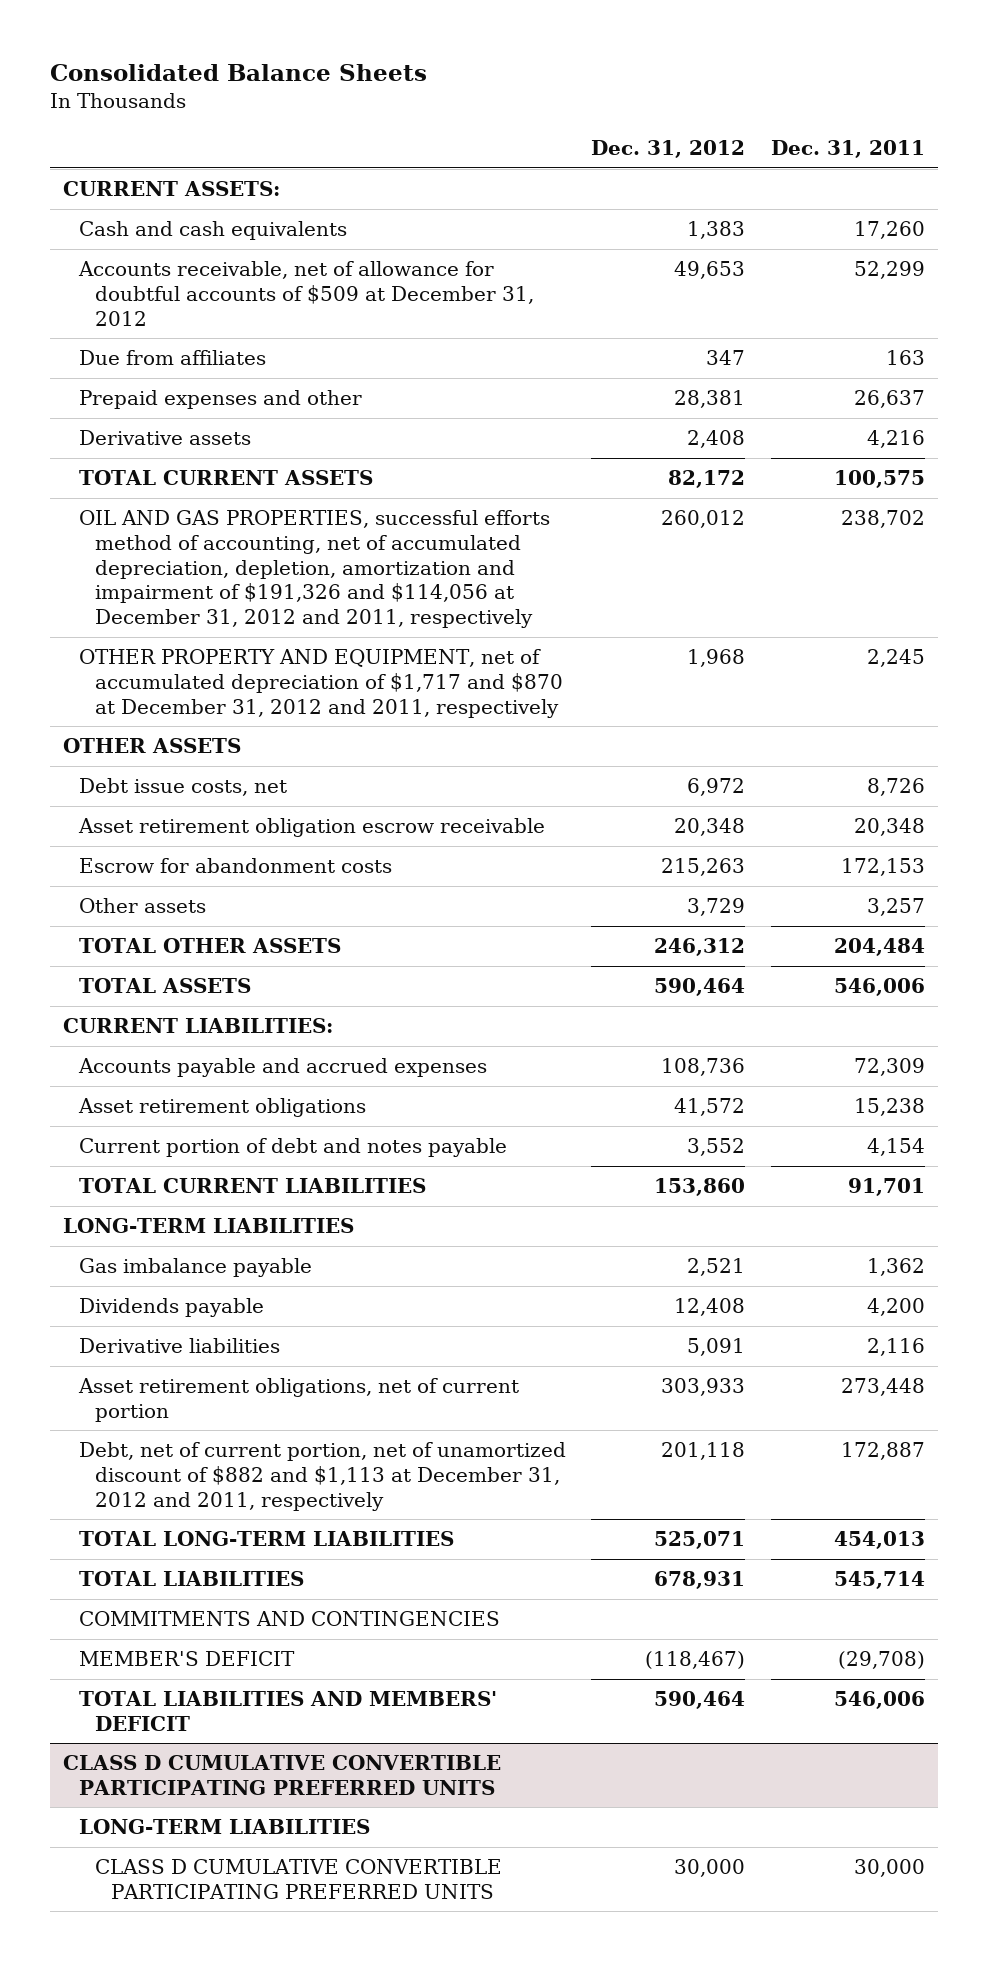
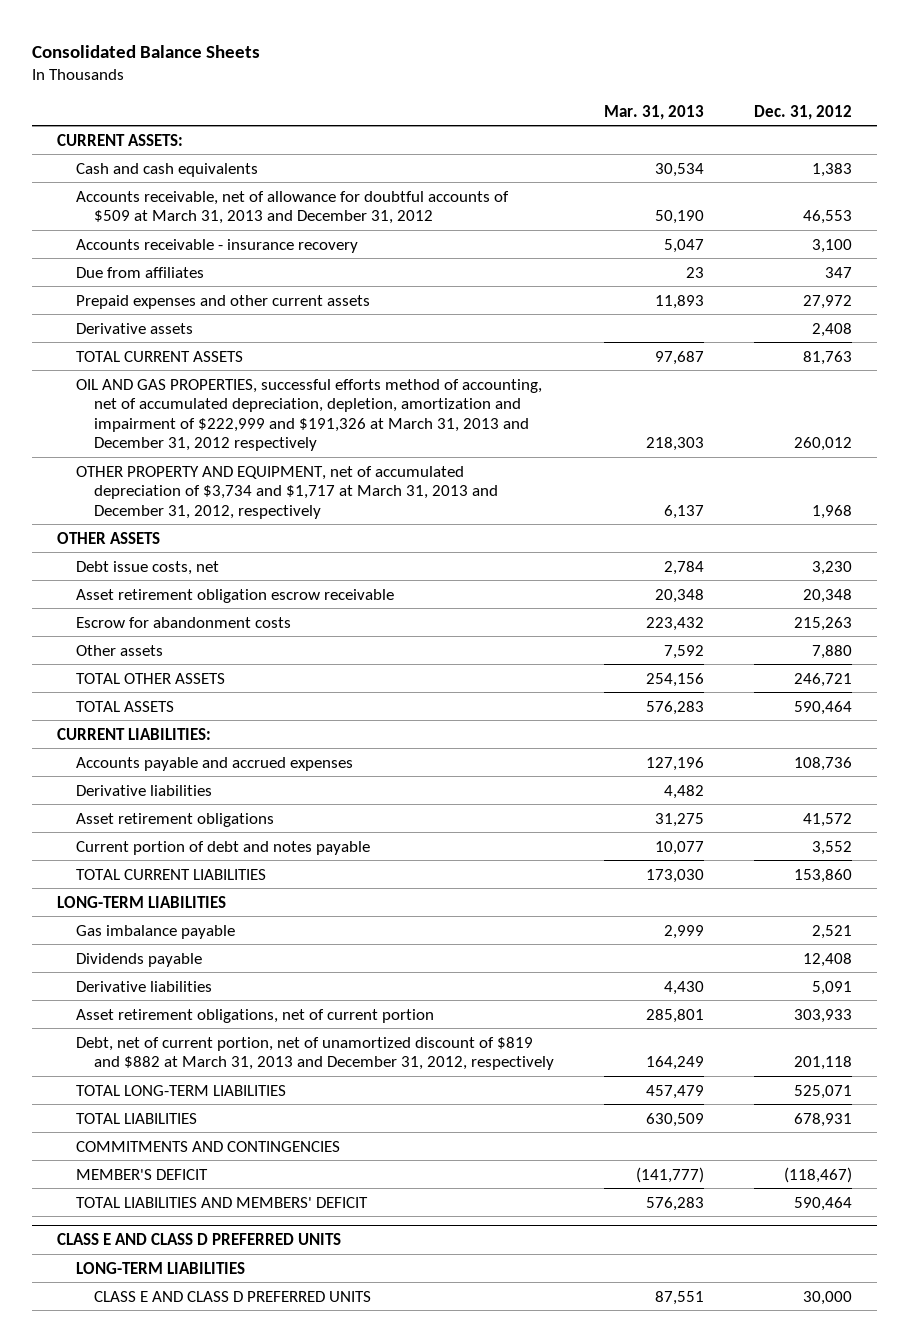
[770,140,925,159] Dec. 31, 2011 -> none
none -> [603,104,704,120] Mar. 31, 2013
[77,261,534,326] Accounts receivable, net of allowance for doubtful accounts of $509 at December 31, 2012 -> [75,190,509,225] Accounts receivable, net of allowance for doubtful accounts of $509 at March 31, 2013 and December 31, 2012
[674,261,746,280] 49,653 -> [802,210,852,225] 46,553
none -> [75,238,358,253] Accounts receivable - insurance recovery
[78,390,362,410] Prepaid expenses and other -> [75,294,370,309] Prepaid expenses and other current assets
[674,390,746,409] 28,381 -> [802,294,852,309] 27,972
[668,470,746,489] 82,172 -> [802,350,852,365] 81,763
[78,510,550,629] OIL AND GAS PROPERTIES, successful efforts method of accounting, net of accumulated depreciation, depletion, amortization and impairment of $191,326 and $114,056 at December 31, 2012 and 2011, respectively -> [75,378,542,452] OIL AND GAS PROPERTIES, successful efforts method of accounting, net of accumulated depreciation, depletion, amortization and impairment of $222,999 and $191,326 at March 31, 2013 and December 31, 2012 respectively
[78,649,563,718] OTHER PROPERTY AND EQUIPMENT, net of accumulated depreciation of $1,717 and $870 at December 31, 2012 and 2011, respectively -> [75,465,499,519] OTHER PROPERTY AND EQUIPMENT, net of accumulated depreciation of $3,734 and $1,717 at March 31, 2013 and December 31, 2012, respectively
[687,778,746,797] 6,972 -> [811,560,852,575] 3,230
[687,898,746,917] 3,729 -> [811,644,852,659] 7,880
[654,938,746,957] 246,312 -> [793,672,852,687] 246,721
none -> [75,784,212,796] Derivative liabilities
[78,1442,566,1511] Debt, net of current portion, net of unamortized discount of $882 and $1,113 at December 31, 2012 and 2011, respectively -> [75,1036,555,1071] Debt, net of current portion, net of unamortized discount of $819 and $882 at March 31, 2013 and December 31, 2012, respectively
[63,1755,502,1795] CLASS D CUMULATIVE CONVERTIBLE PARTICIPATING PREFERRED UNITS -> none
none -> [56,1233,341,1246] CLASS E AND CLASS D PREFERRED UNITS
[94,1859,502,1899] CLASS D CUMULATIVE CONVERTIBLE PARTICIPATING PREFERRED UNITS -> [94,1290,372,1302] CLASS E AND CLASS D PREFERRED UNITS

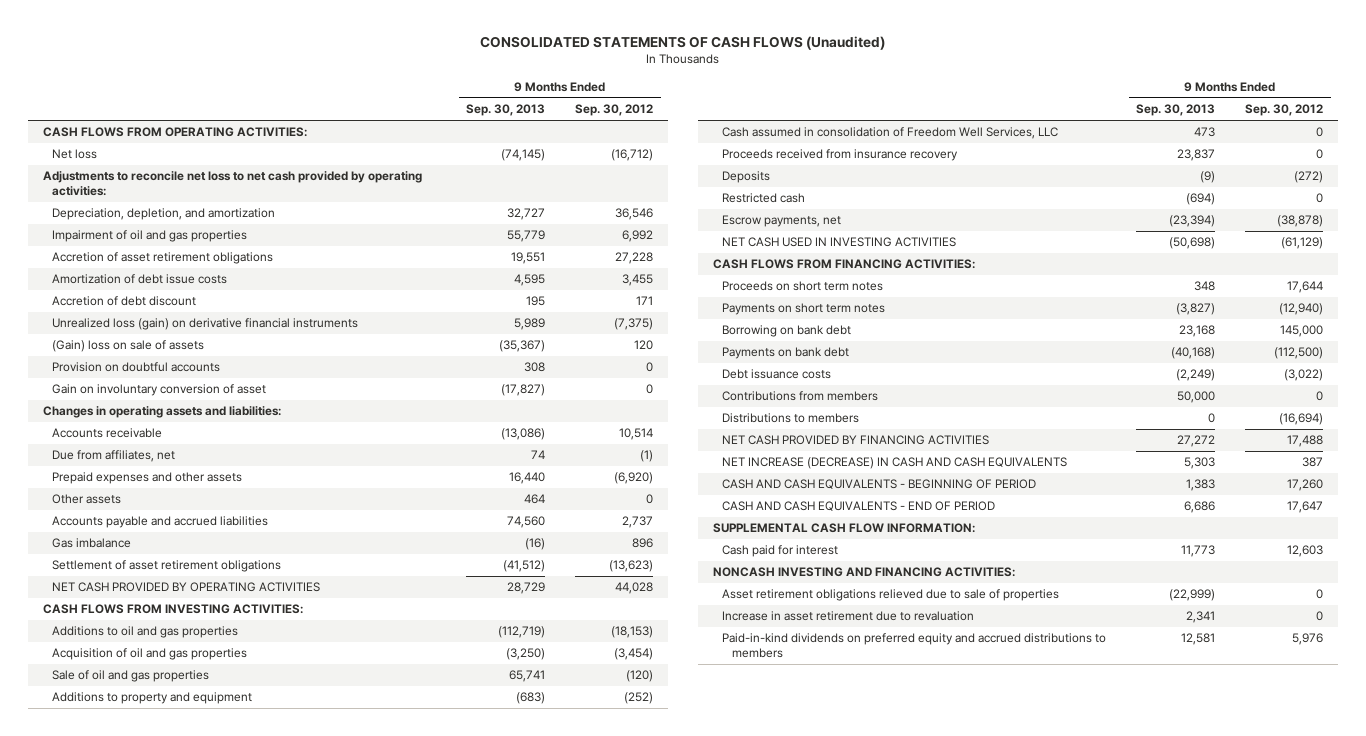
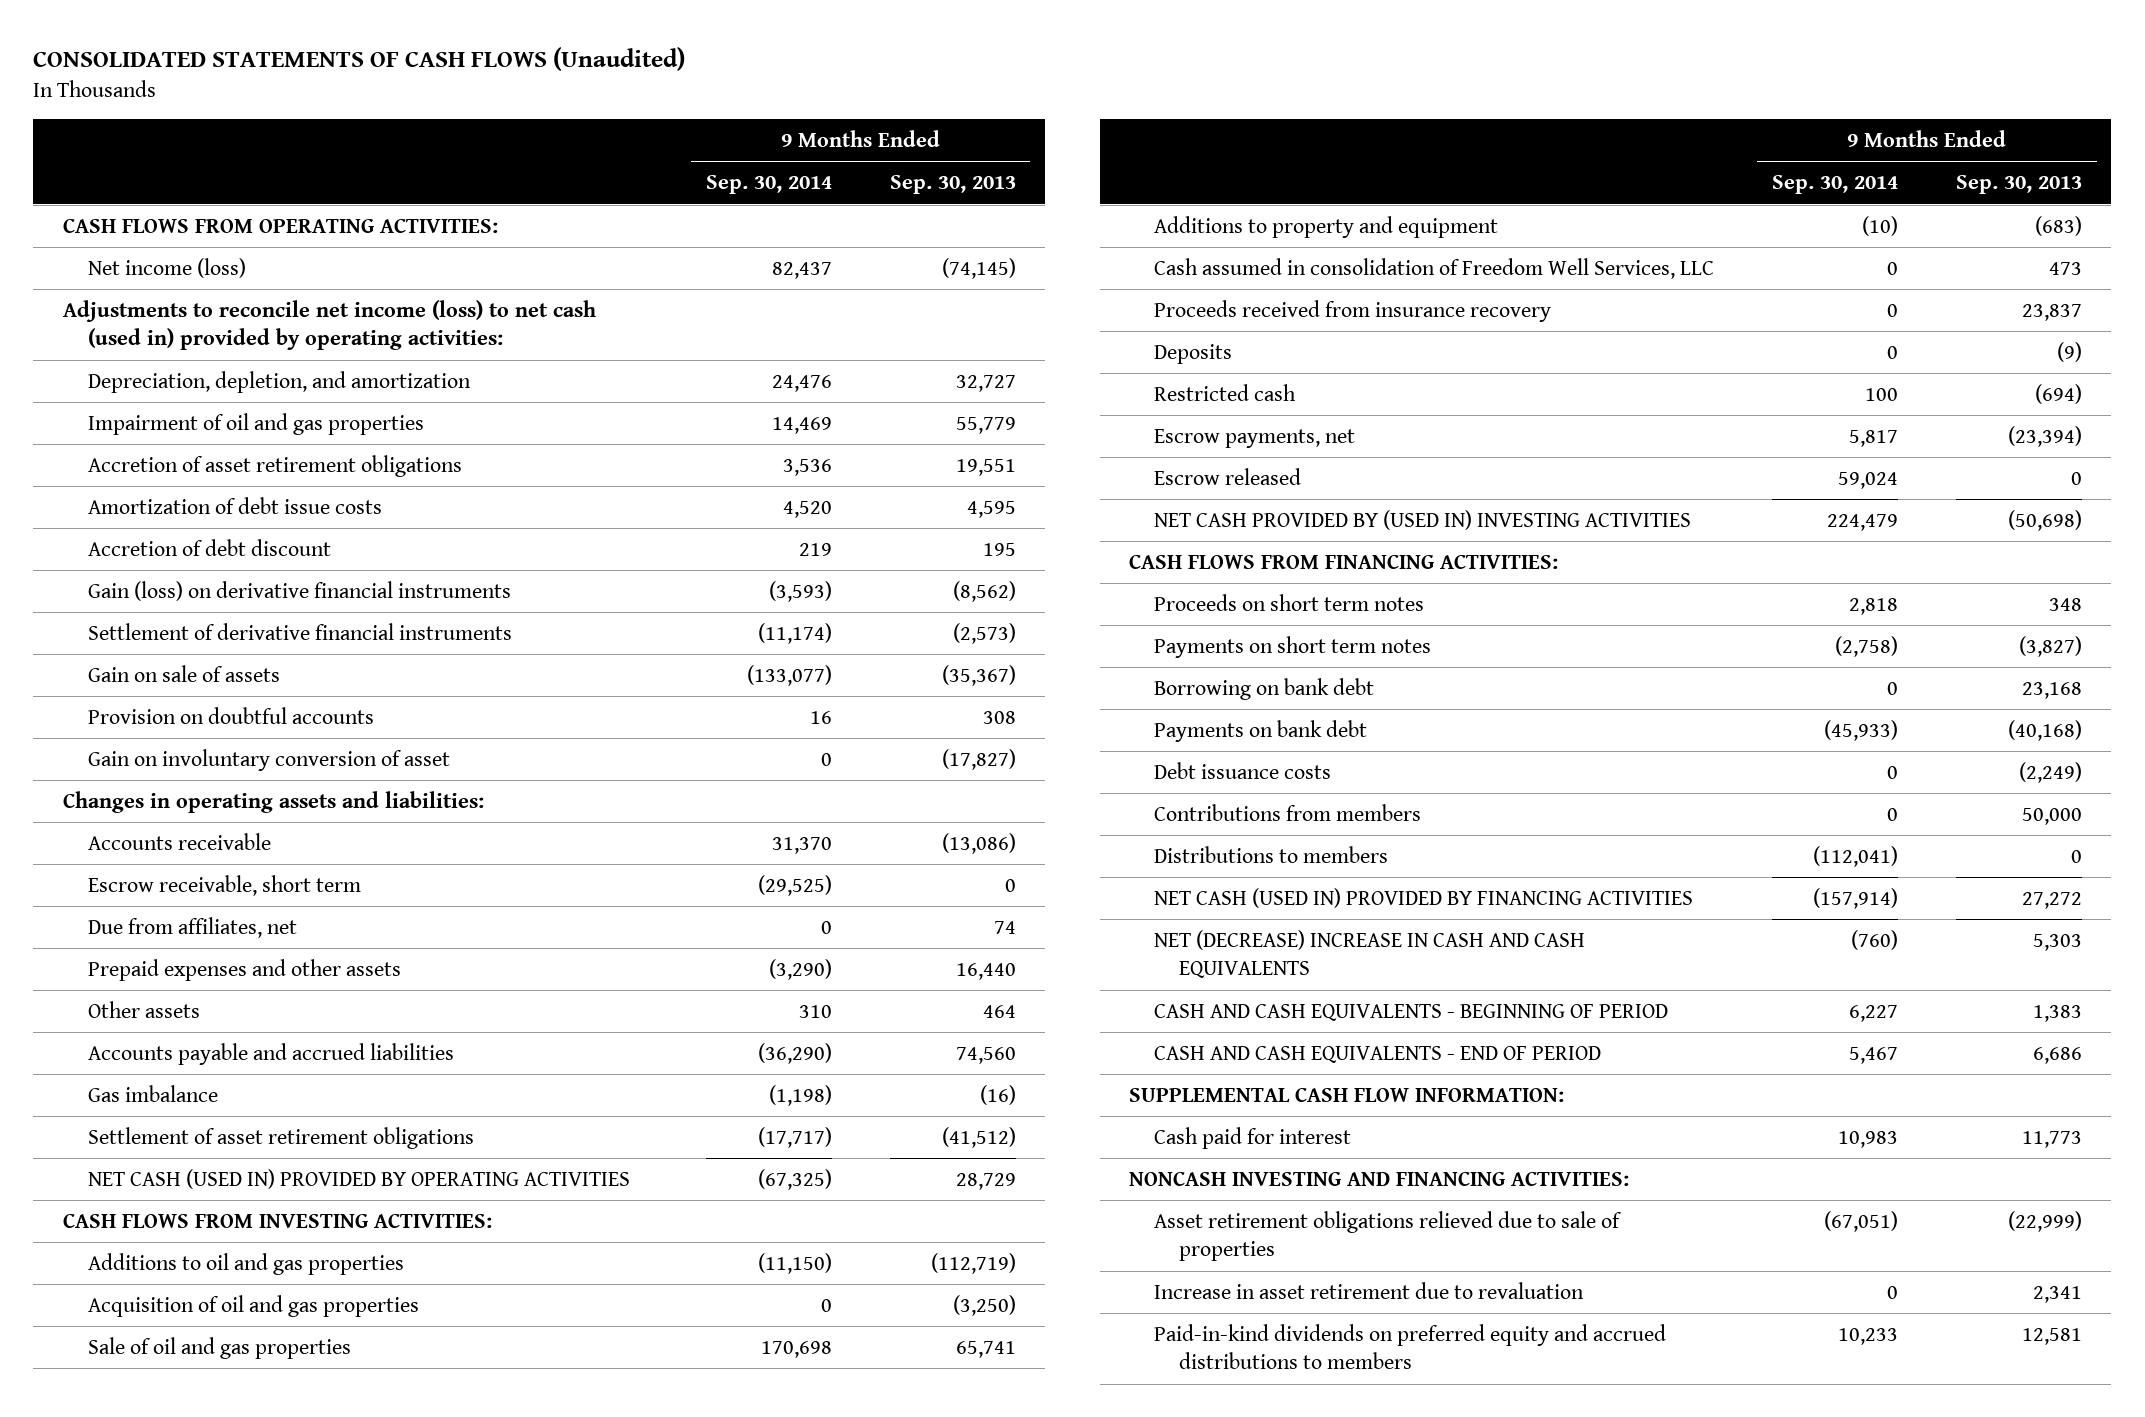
[575,104,654,117] Sep. 30, 2012 -> none
none -> [705,175,832,195] Sep. 30, 2014
[52,149,98,160] Net loss -> [87,258,246,279] Net income (loss)
[43,171,423,196] Adjustments to reconcile net loss to net cash provided by operating activities: -> [62,300,596,351] Adjustments to reconcile net income (loss) to net cash (used in) provided by operating activities:
[52,318,359,331] Unrealized loss (gain) on derivative financial instruments -> [87,581,511,602] Gain (loss) on derivative financial instruments
[514,318,546,331] 5,989 -> [952,581,1016,603] (8,562)
none -> [87,623,512,641] Settlement of derivative financial instruments
[52,340,205,353] (Gain) loss on sale of assets -> [87,665,280,683] Gain on sale of assets
none -> [87,875,361,897] Escrow receivable, short term
[52,582,321,593] NET CASH PROVIDED BY OPERATING ACTIVITIES -> [87,1169,630,1190] NET CASH (USED IN) PROVIDED BY OPERATING ACTIVITIES
none -> [1153,468,1301,486] Escrow released
[722,237,957,248] NET CASH USED IN INVESTING ACTIVITIES -> [1153,510,1691,531] NET CASH PROVIDED BY (USED IN) INVESTING ACTIVITIES
[722,435,990,446] NET CASH PROVIDED BY FINANCING ACTIVITIES -> [1153,888,1693,909] NET CASH (USED IN) PROVIDED BY FINANCING ACTIVITIES
[722,457,1068,470] NET INCREASE (DECREASE) IN CASH AND CASH EQUIVALENTS -> [1153,930,1585,979] NET (DECREASE) INCREASE IN CASH AND CASH EQUIVALENTS

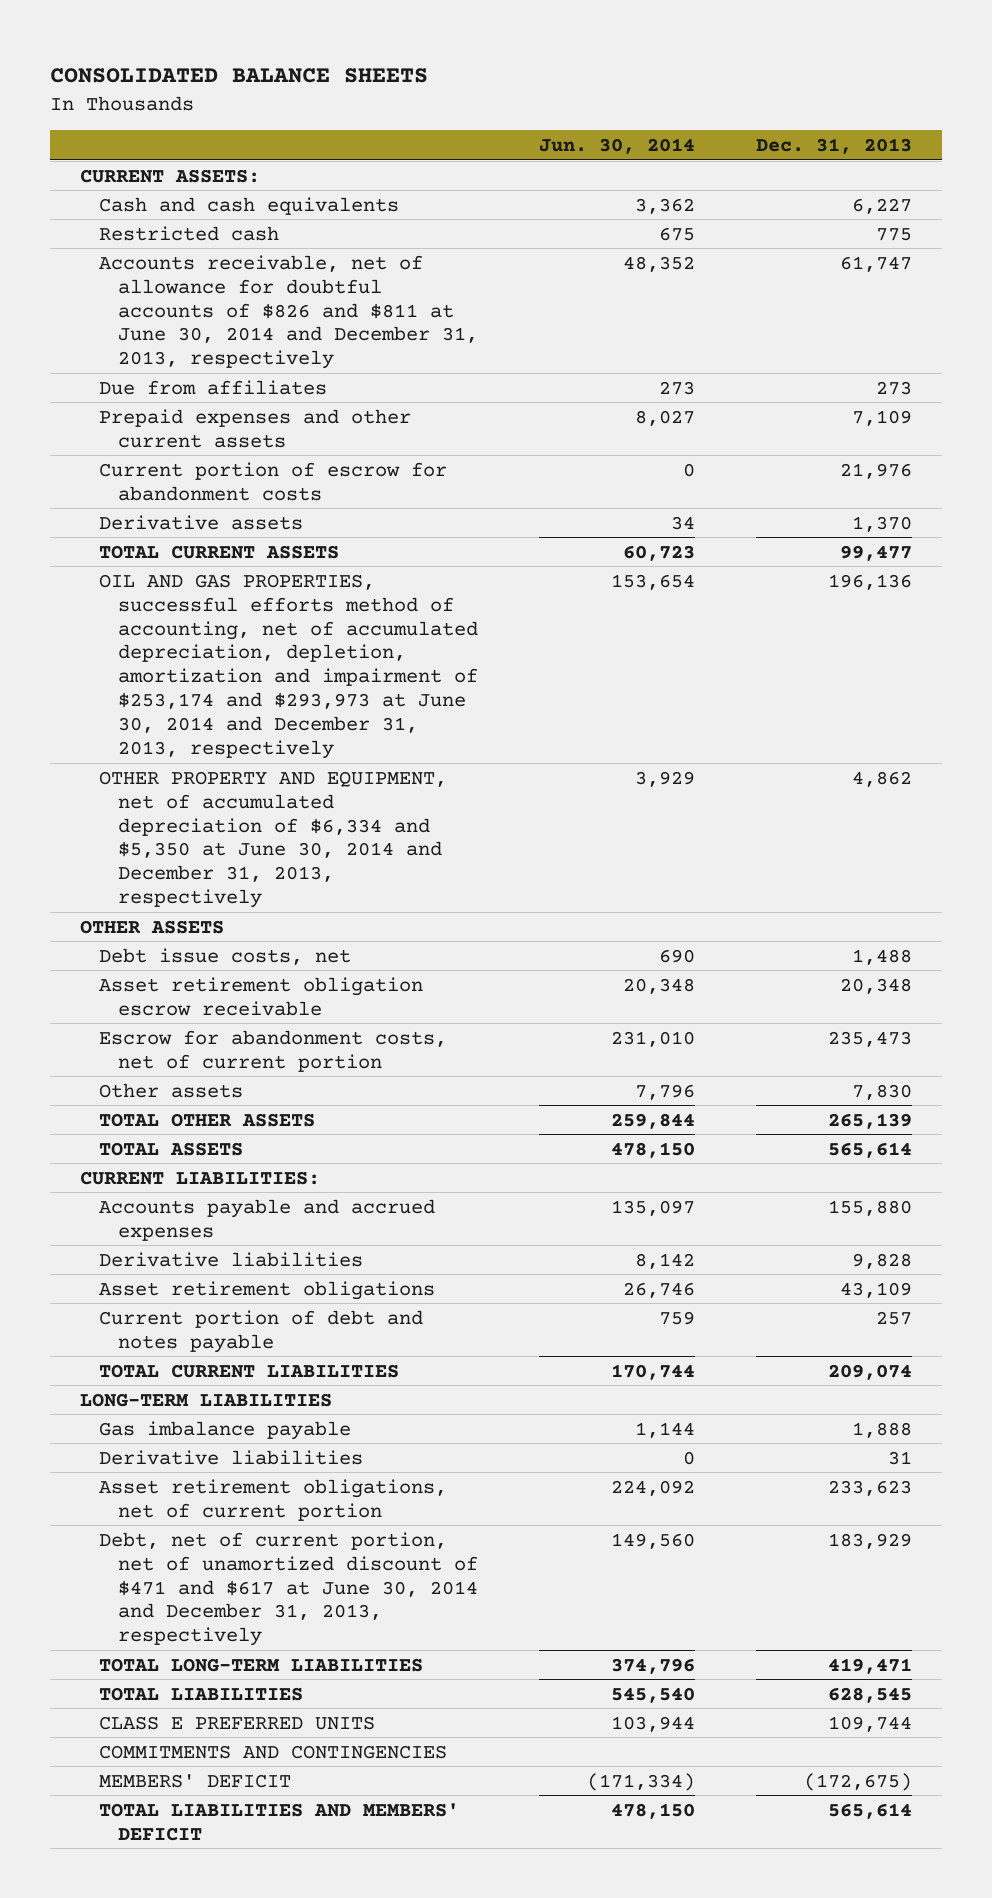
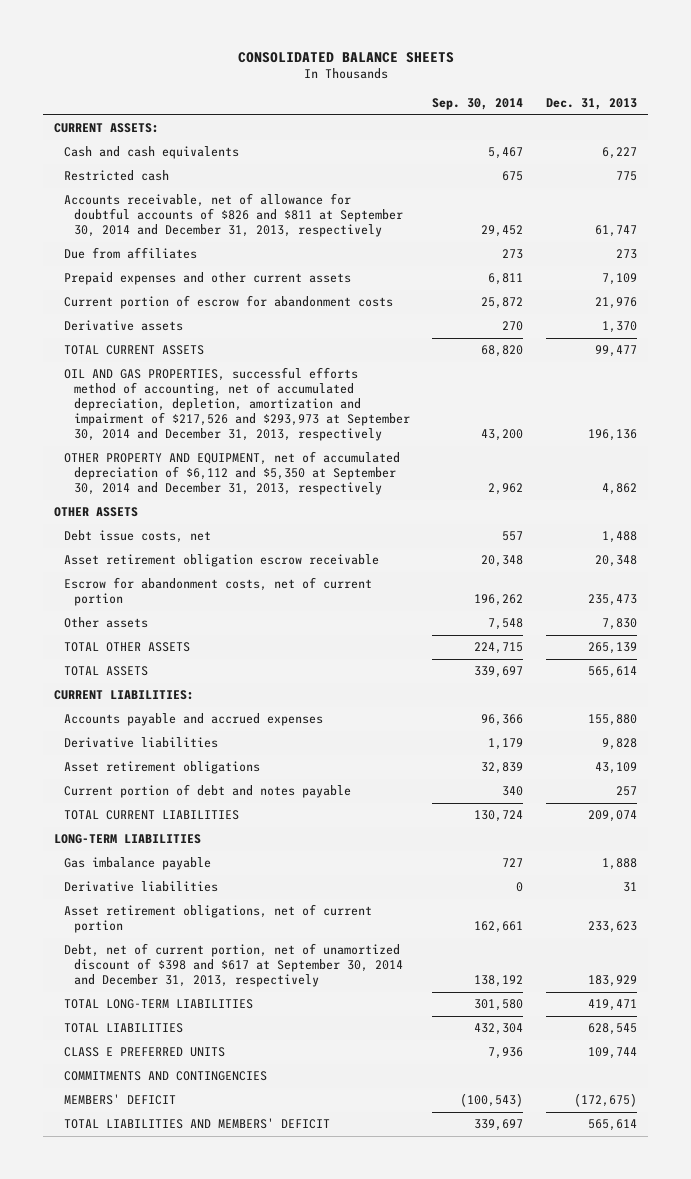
[539,138,696,155] Jun. 30, 2014 -> none
none -> [432,98,524,111] Sep. 30, 2014
[99,254,479,370] Accounts receivable, net of allowance for doubtful accounts of $826 and $811 at June 30, 2014 and December 31, 2013, respectively -> [63,193,403,238] Accounts receivable, net of allowance for doubtful accounts of $826 and $811 at September 30, 2014 and December 31, 2013, respectively
[99,573,479,760] OIL AND GAS PROPERTIES, successful efforts method of accounting, net of accumulated depreciation, depletion, amortization and impairment of $253,174 and $293,973 at June 30, 2014 and December 31, 2013, respectively -> [63,367,410,442] OIL AND GAS PROPERTIES, successful efforts method of accounting, net of accumulated depreciation, depletion, amortization and impairment of $217,526 and $293,973 at September 30, 2014 and December 31, 2013, respectively
[99,770,448,909] OTHER PROPERTY AND EQUIPMENT, net of accumulated depreciation of $6,334 and $5,350 at June 30, 2014 and December 31, 2013, respectively -> [63,451,400,496] OTHER PROPERTY AND EQUIPMENT, net of accumulated depreciation of $6,112 and $5,350 at September 30, 2014 and December 31, 2013, respectively
[99,1531,479,1647] Debt, net of current portion, net of unamortized discount of $471 and $617 at June 30, 2014 and December 31, 2013, respectively -> [63,943,403,988] Debt, net of current portion, net of unamortized discount of $398 and $617 at September 30, 2014 and December 31, 2013, respectively

